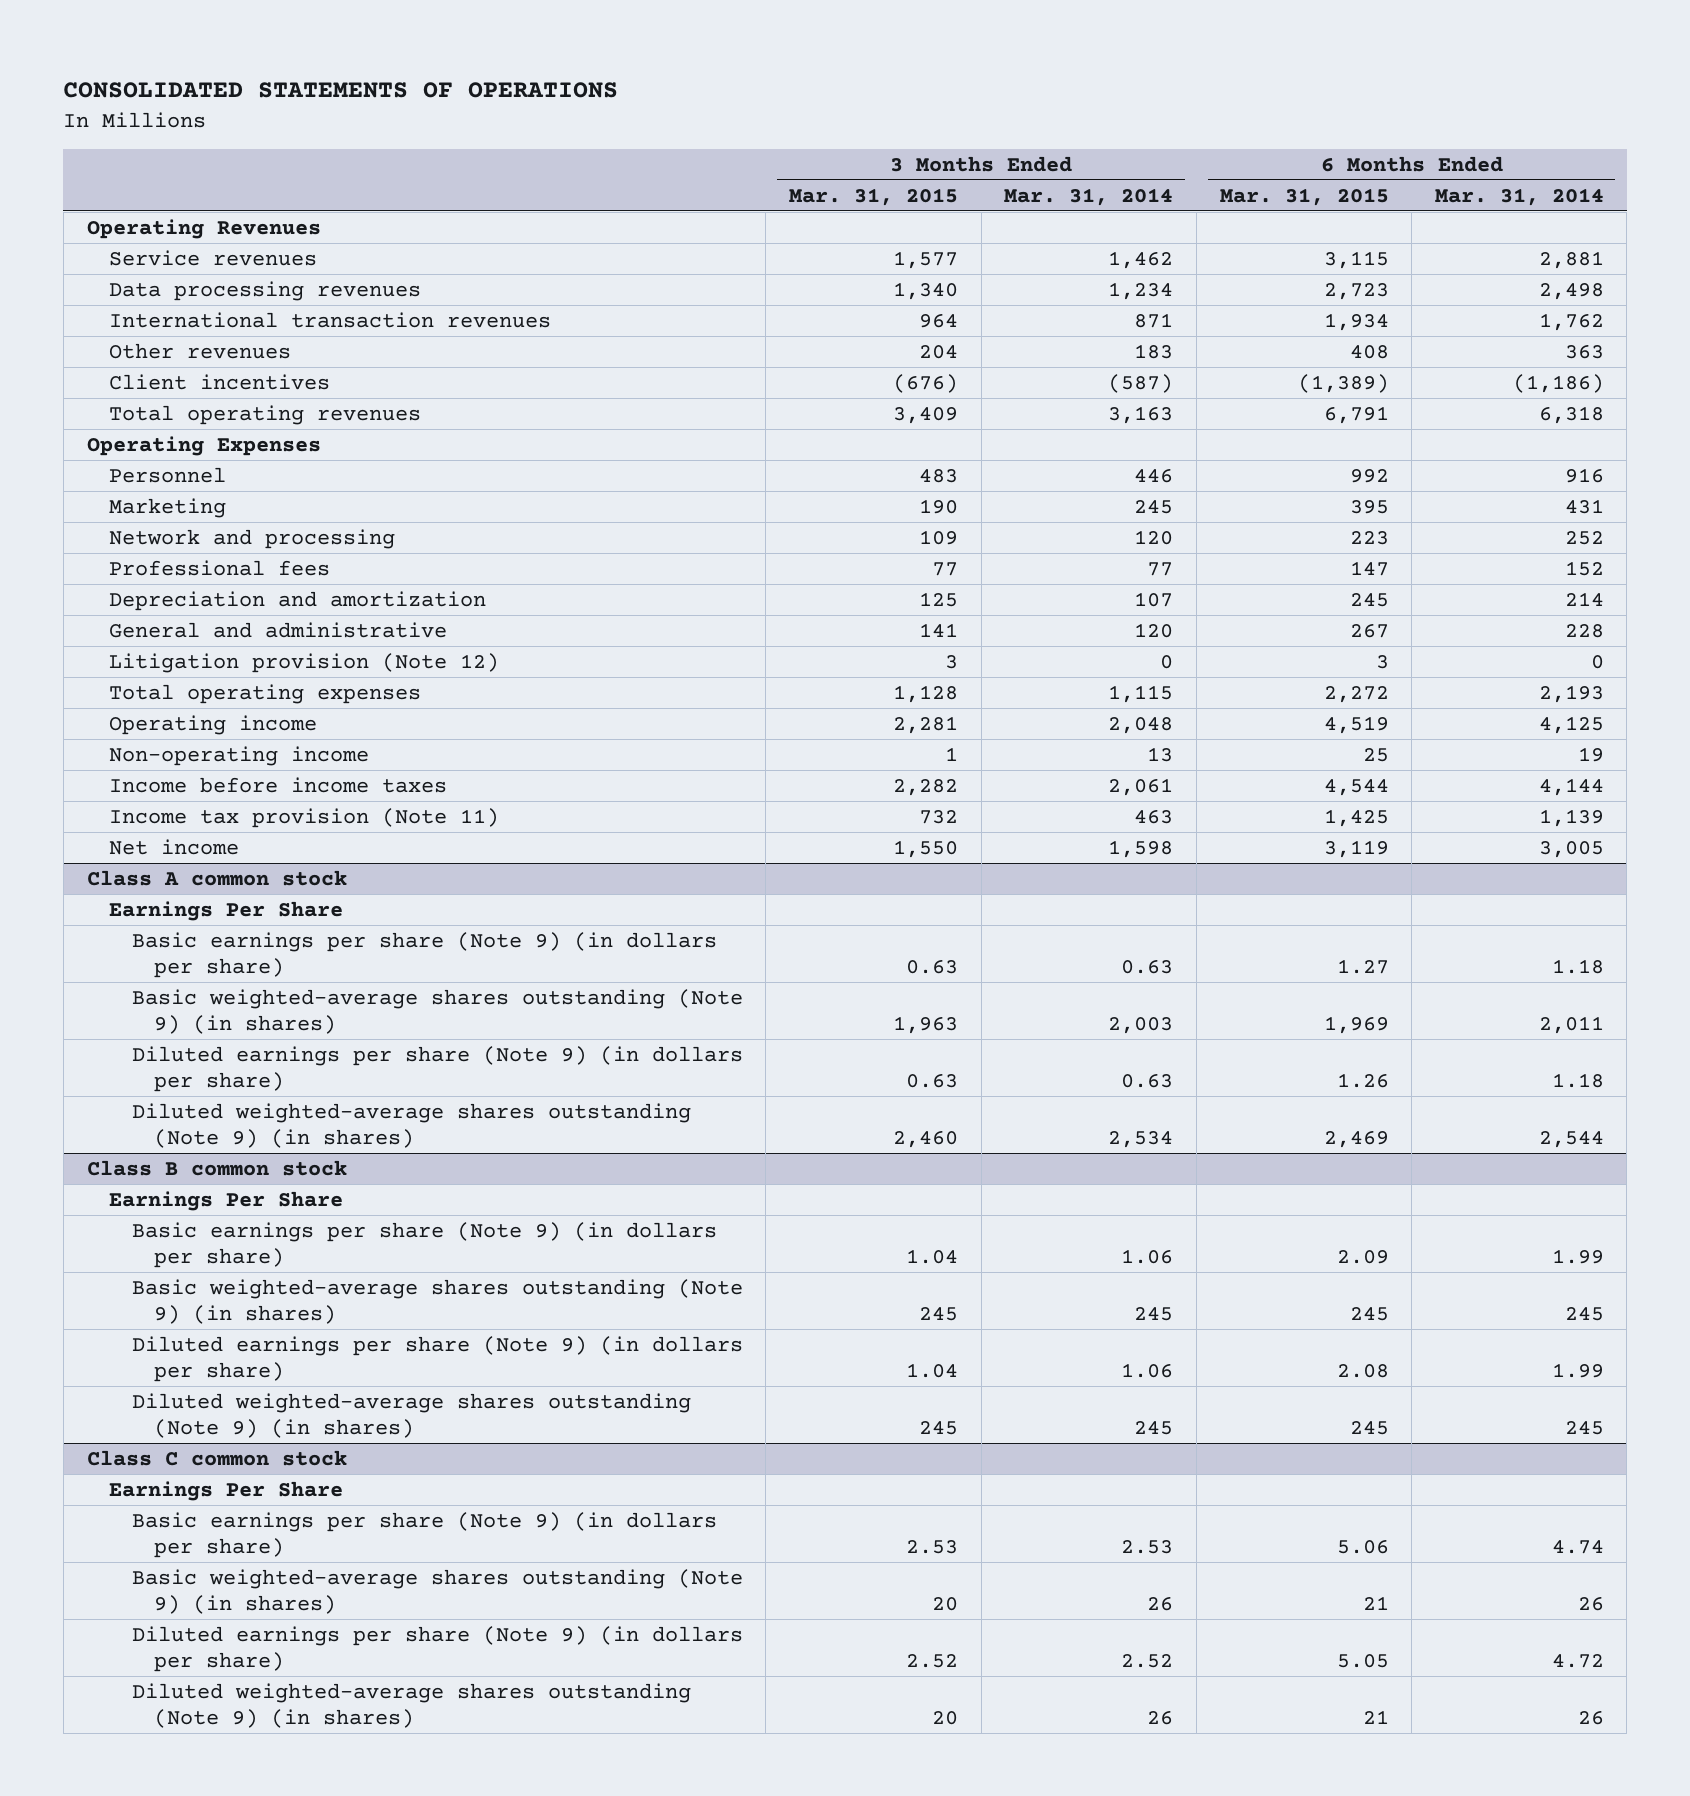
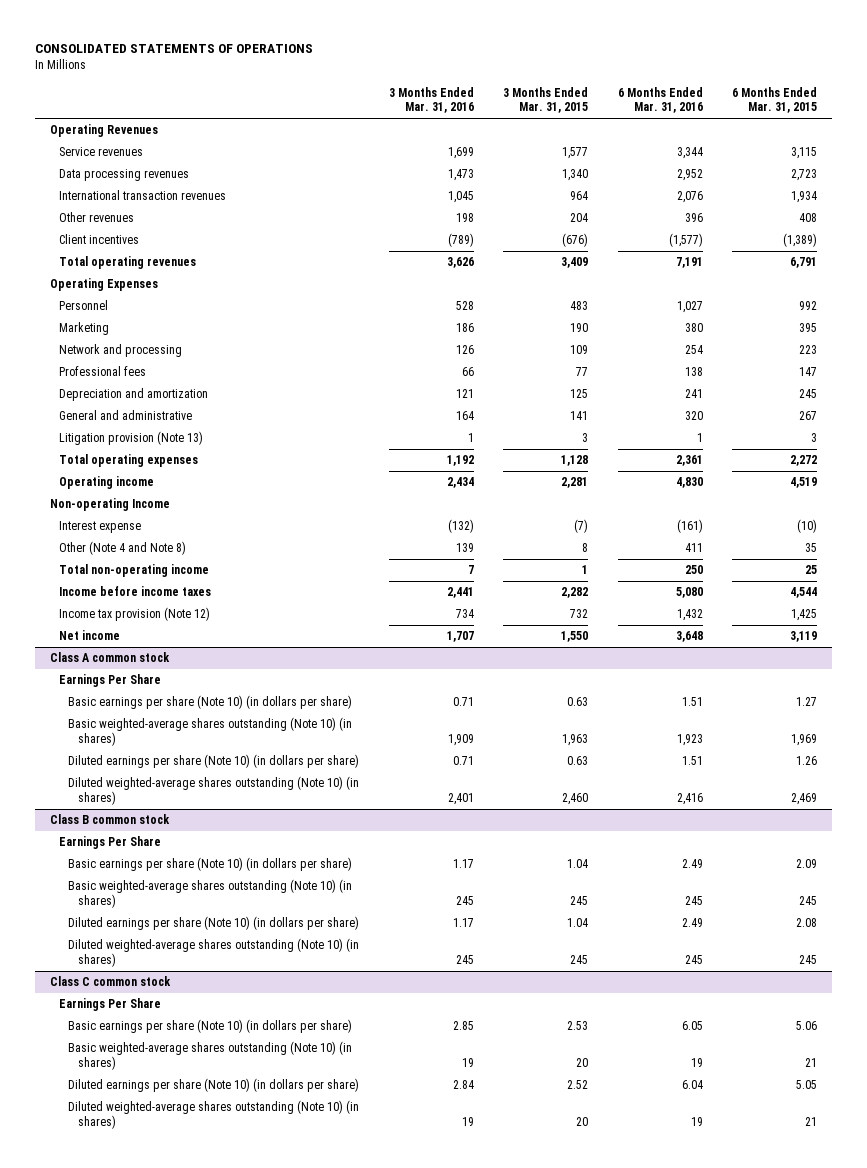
[1004,187,1174,206] Mar. 31, 2014 -> none
[1434,187,1604,206] Mar. 31, 2014 -> none
none -> [388,86,474,114] 3 Months Ended Mar. 31, 2016
none -> [617,86,703,114] 6 Months Ended Mar. 31, 2016
[109,652,500,673] Litigation provision (Note 12) -> [59,431,204,446] Litigation provision (Note 13)
none -> [49,498,170,512] Non-operating Income
none -> [59,521,142,534] Interest expense
none -> [59,541,187,556] Other (Note 4 and Note 8)
[109,745,370,766] Non-operating income -> [59,564,210,578] Total non-operating income
[109,807,500,828] Income tax provision (Note 11) -> [59,607,211,622] Income tax provision (Note 12)
[131,931,717,978] Basic earnings per share (Note 9) (in dollars per share) -> [68,695,353,710] Basic earnings per share (Note 10) (in dollars per share)
[131,988,743,1034] Basic weighted-average shares outstanding (Note 9) (in shares) -> [68,717,353,746] Basic weighted-average shares outstanding (Note 10) (in shares)
[131,1045,743,1092] Diluted earnings per share (Note 9) (in dollars per share) -> [68,754,360,769] Diluted earnings per share (Note 10) (in dollars per share)
[131,1102,691,1148] Diluted weighted-average shares outstanding (Note 9) (in shares) -> [68,776,360,805] Diluted weighted-average shares outstanding (Note 10) (in shares)
[131,1221,717,1268] Basic earnings per share (Note 9) (in dollars per share) -> [68,857,353,872] Basic earnings per share (Note 10) (in dollars per share)
[131,1278,743,1324] Basic weighted-average shares outstanding (Note 9) (in shares) -> [68,879,353,908] Basic weighted-average shares outstanding (Note 10) (in shares)
[131,1335,743,1382] Diluted earnings per share (Note 9) (in dollars per share) -> [68,916,360,931] Diluted earnings per share (Note 10) (in dollars per share)
[131,1392,691,1438] Diluted weighted-average shares outstanding (Note 9) (in shares) -> [68,938,360,967] Diluted weighted-average shares outstanding (Note 10) (in shares)
[131,1511,717,1558] Basic earnings per share (Note 9) (in dollars per share) -> [68,1019,353,1034] Basic earnings per share (Note 10) (in dollars per share)
[131,1568,743,1614] Basic weighted-average shares outstanding (Note 9) (in shares) -> [68,1041,353,1070] Basic weighted-average shares outstanding (Note 10) (in shares)
[131,1625,743,1672] Diluted earnings per share (Note 9) (in dollars per share) -> [68,1078,360,1093] Diluted earnings per share (Note 10) (in dollars per share)
[131,1682,691,1728] Diluted weighted-average shares outstanding (Note 9) (in shares) -> [68,1100,360,1129] Diluted weighted-average shares outstanding (Note 10) (in shares)

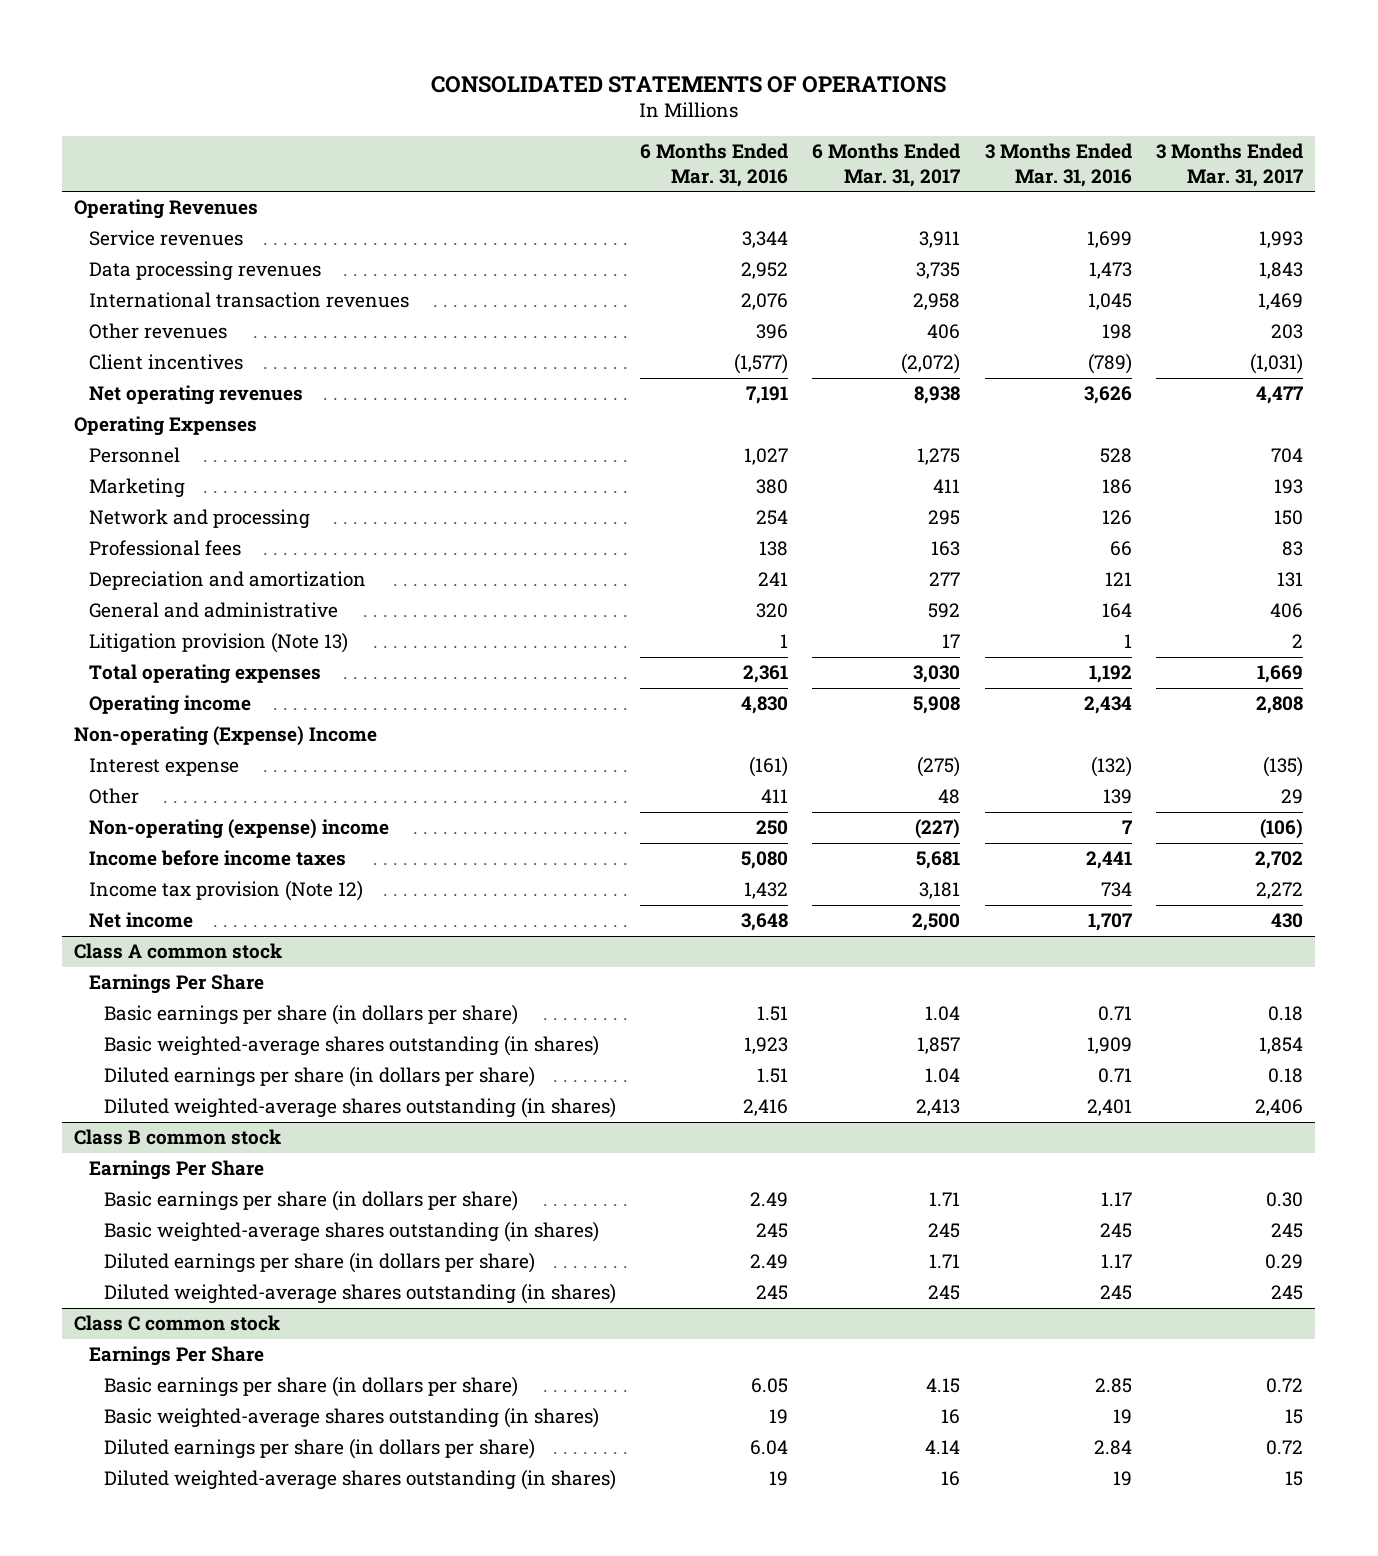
[503,86,589,114] 3 Months Ended Mar. 31, 2015 -> none
[732,86,818,114] 6 Months Ended Mar. 31, 2015 -> none
none -> [812,143,961,187] 6 Months Ended Mar. 31, 2017
none -> [1156,143,1304,187] 3 Months Ended Mar. 31, 2017
[59,256,197,270] Total operating revenues -> [88,385,303,406] Net operating revenues
[49,498,170,512] Non-operating Income -> [74,726,378,747] Non-operating (Expense) Income
[59,541,187,556] Other (Note 4 and Note 8) -> [88,788,139,805] Other
[59,564,210,578] Total non-operating income -> [88,819,389,840] Non-operating (expense) income
[68,695,353,710] Basic earnings per share (Note 10) (in dollars per share) -> [103,1004,518,1026] Basic earnings per share (in dollars per share)
[68,717,353,746] Basic weighted-average shares outstanding (Note 10) (in shares) -> [103,1035,599,1057] Basic weighted-average shares outstanding (in shares)
[68,754,360,769] Diluted earnings per share (Note 10) (in dollars per share) -> [103,1066,535,1088] Diluted earnings per share (in dollars per share)
[68,776,360,805] Diluted weighted-average shares outstanding (Note 10) (in shares) -> [103,1097,616,1119] Diluted weighted-average shares outstanding (in shares)
[68,857,353,872] Basic earnings per share (Note 10) (in dollars per share) -> [103,1190,518,1212] Basic earnings per share (in dollars per share)
[68,879,353,908] Basic weighted-average shares outstanding (Note 10) (in shares) -> [103,1221,599,1243] Basic weighted-average shares outstanding (in shares)
[68,916,360,931] Diluted earnings per share (Note 10) (in dollars per share) -> [103,1252,535,1274] Diluted earnings per share (in dollars per share)
[68,938,360,967] Diluted weighted-average shares outstanding (Note 10) (in shares) -> [103,1283,616,1305] Diluted weighted-average shares outstanding (in shares)
[68,1019,353,1034] Basic earnings per share (Note 10) (in dollars per share) -> [103,1376,518,1398] Basic earnings per share (in dollars per share)
[68,1041,353,1070] Basic weighted-average shares outstanding (Note 10) (in shares) -> [103,1407,599,1429] Basic weighted-average shares outstanding (in shares)
[68,1078,360,1093] Diluted earnings per share (Note 10) (in dollars per share) -> [103,1438,535,1460] Diluted earnings per share (in dollars per share)
[68,1100,360,1129] Diluted weighted-average shares outstanding (Note 10) (in shares) -> [103,1469,616,1491] Diluted weighted-average shares outstanding (in shares)

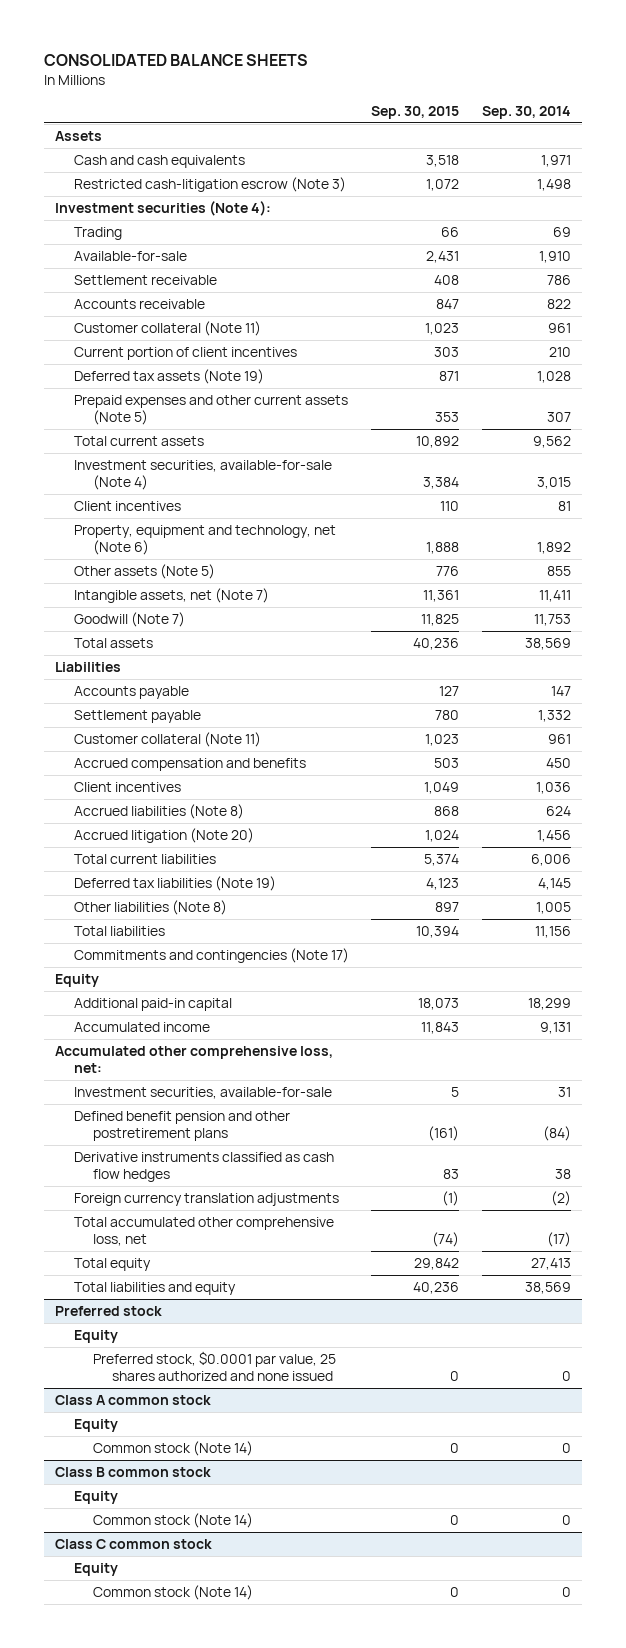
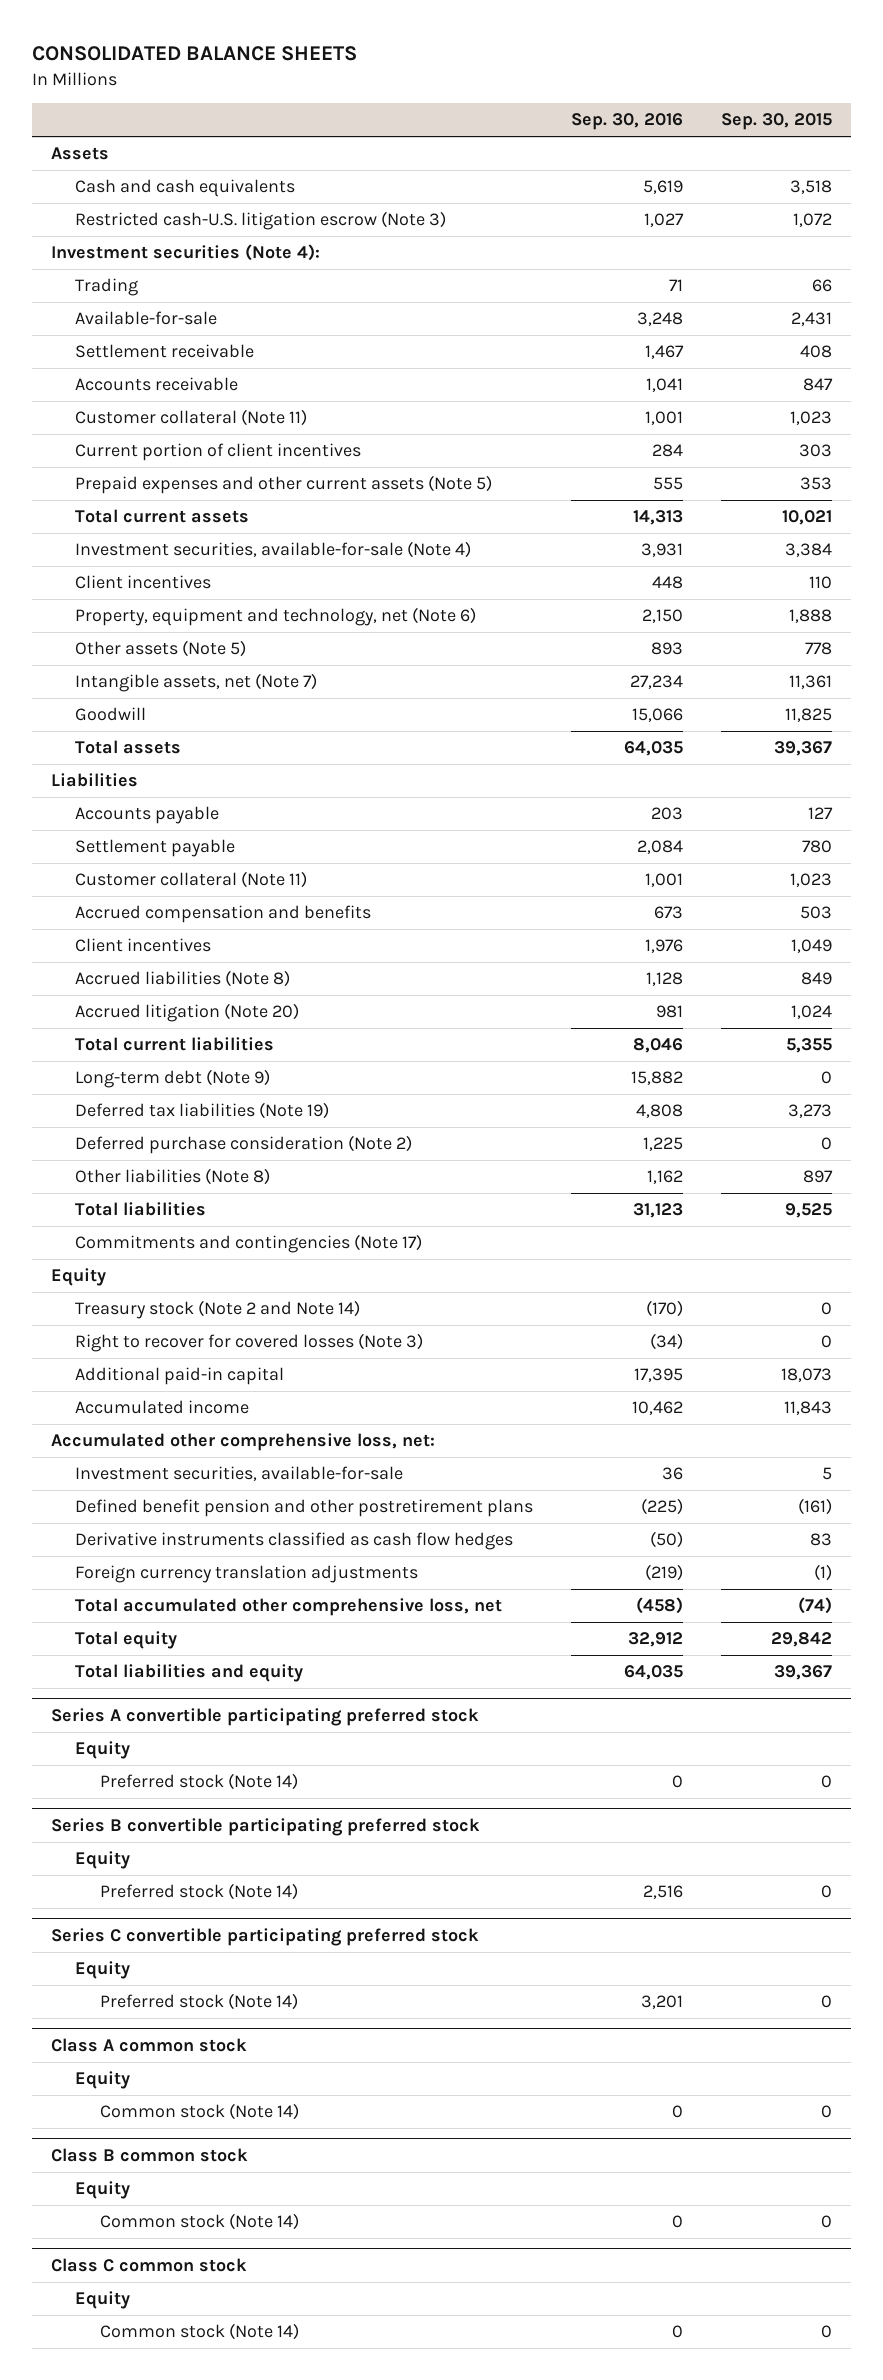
[481,105,571,119] Sep. 30, 2014 -> none
none -> [571,113,684,131] Sep. 30, 2016
[74,177,347,193] Restricted cash-litigation escrow (Note 3) -> [75,211,447,231] Restricted cash-U.S. litigation escrow (Note 3)
[74,369,265,385] Deferred tax assets (Note 19) -> none
[416,436,460,449] 10,892 -> [781,510,832,526] 10,021
[436,566,460,577] 776 -> [804,642,832,656] 778
[74,612,186,628] Goodwill (Note 7) -> [75,707,147,722] Goodwill
[413,638,460,651] 40,236 -> [773,741,832,757] 39,367
[434,806,460,817] 868 -> [800,972,832,986] 849
[424,854,460,867] 5,374 -> [785,1038,832,1054] 5,355
none -> [75,1069,271,1089] Long-term debt (Note 9)
[426,878,460,891] 4,123 -> [787,1104,832,1119] 3,273
none -> [75,1135,413,1155] Deferred purchase consideration (Note 2)
[416,926,460,939] 10,394 -> [784,1203,832,1219] 9,525
none -> [75,1300,361,1320] Treasury stock (Note 2 and Note 14)
none -> [75,1333,424,1353] Right to recover for covered losses (Note 3)
[55,1306,163,1317] Preferred stock -> none
[413,1282,460,1295] 40,236 -> [773,1665,832,1681] 39,367
none -> [50,1707,479,1726] Series A convertible participating preferred stock
[92,1351,336,1381] Preferred stock, $0.0001 par value, 25 shares authorized and none issued -> none
none -> [99,1773,298,1791] Preferred stock (Note 14)
none -> [50,1817,480,1836] Series B convertible participating preferred stock
none -> [75,1851,131,1870] Equity
none -> [99,1883,298,1901] Preferred stock (Note 14)
none -> [50,1927,479,1946] Series C convertible participating preferred stock
none -> [75,1961,131,1980] Equity
none -> [99,1993,298,2011] Preferred stock (Note 14)

